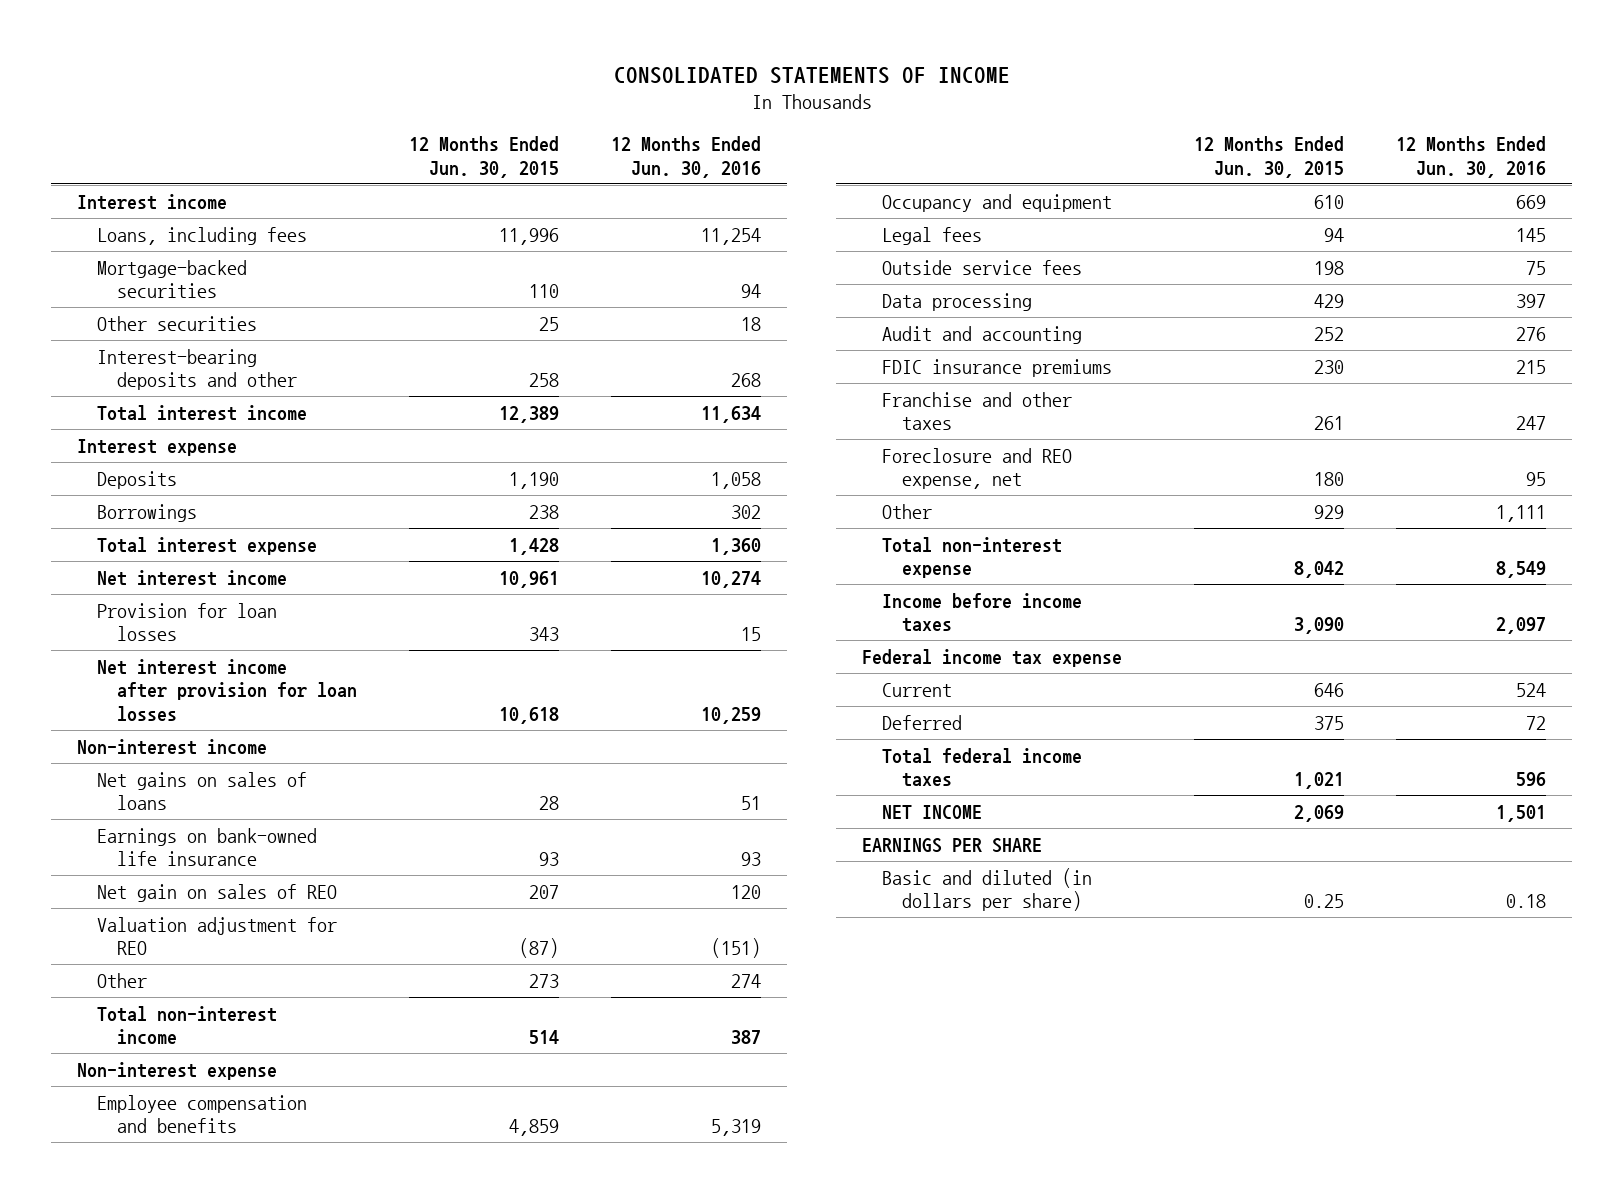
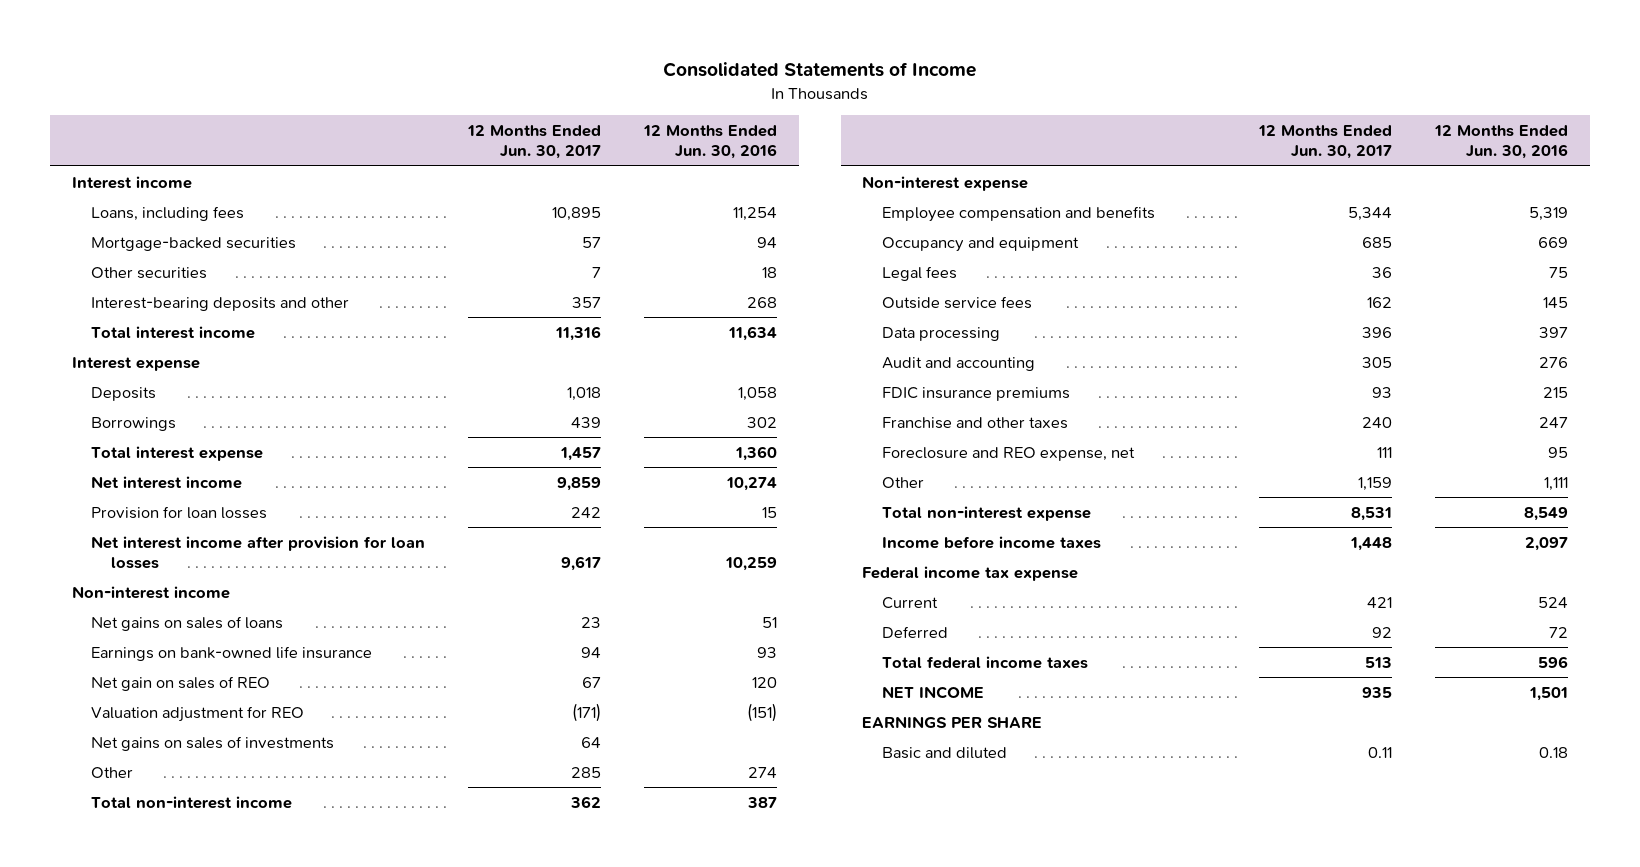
[613,66,1010,84] CONSOLIDATED STATEMENTS OF INCOME -> [662,62,976,78] Consolidated Statements of Income
[409,136,560,178] 12 Months Ended Jun. 30, 2015 -> none
none -> [467,125,602,160] 12 Months Ended Jun. 30, 2017
none -> [91,735,335,751] Net gains on sales of investments
[1516,227,1547,242] 145 -> [1549,266,1569,278] 75
[1526,260,1547,275] 75 -> [1543,296,1569,308] 145
[882,867,1093,912] Basic and diluted (in dollars per share) -> [881,746,1007,759] Basic and diluted

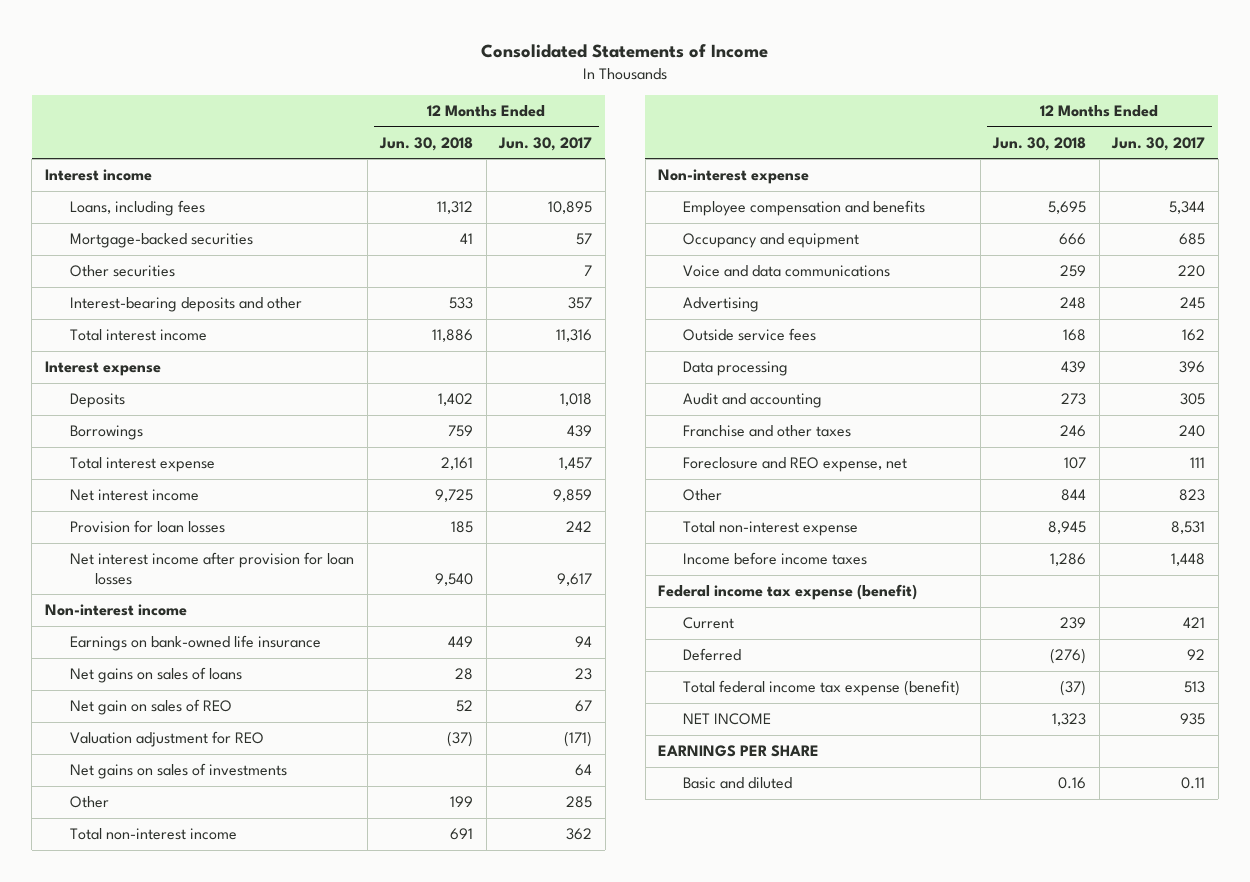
[643,125,778,160] 12 Months Ended Jun. 30, 2016 -> none
none -> [379,136,474,151] Jun. 30, 2018
[91,615,284,631] Net gains on sales of loans -> [70,667,243,684] Net gains on sales of loans
[881,265,957,281] Legal fees -> none
none -> [683,265,891,278] Voice and data communications
none -> [683,297,760,313] Advertising
[881,386,1070,401] FDIC insurance premiums -> none
[1358,476,1393,491] 1,159 -> [1179,489,1206,502] 823
[862,565,1079,581] Federal income tax expense -> [658,584,918,601] Federal income tax expense (benefit)
[881,655,1088,669] Total federal income taxes -> [683,680,961,697] Total federal income tax expense (benefit)

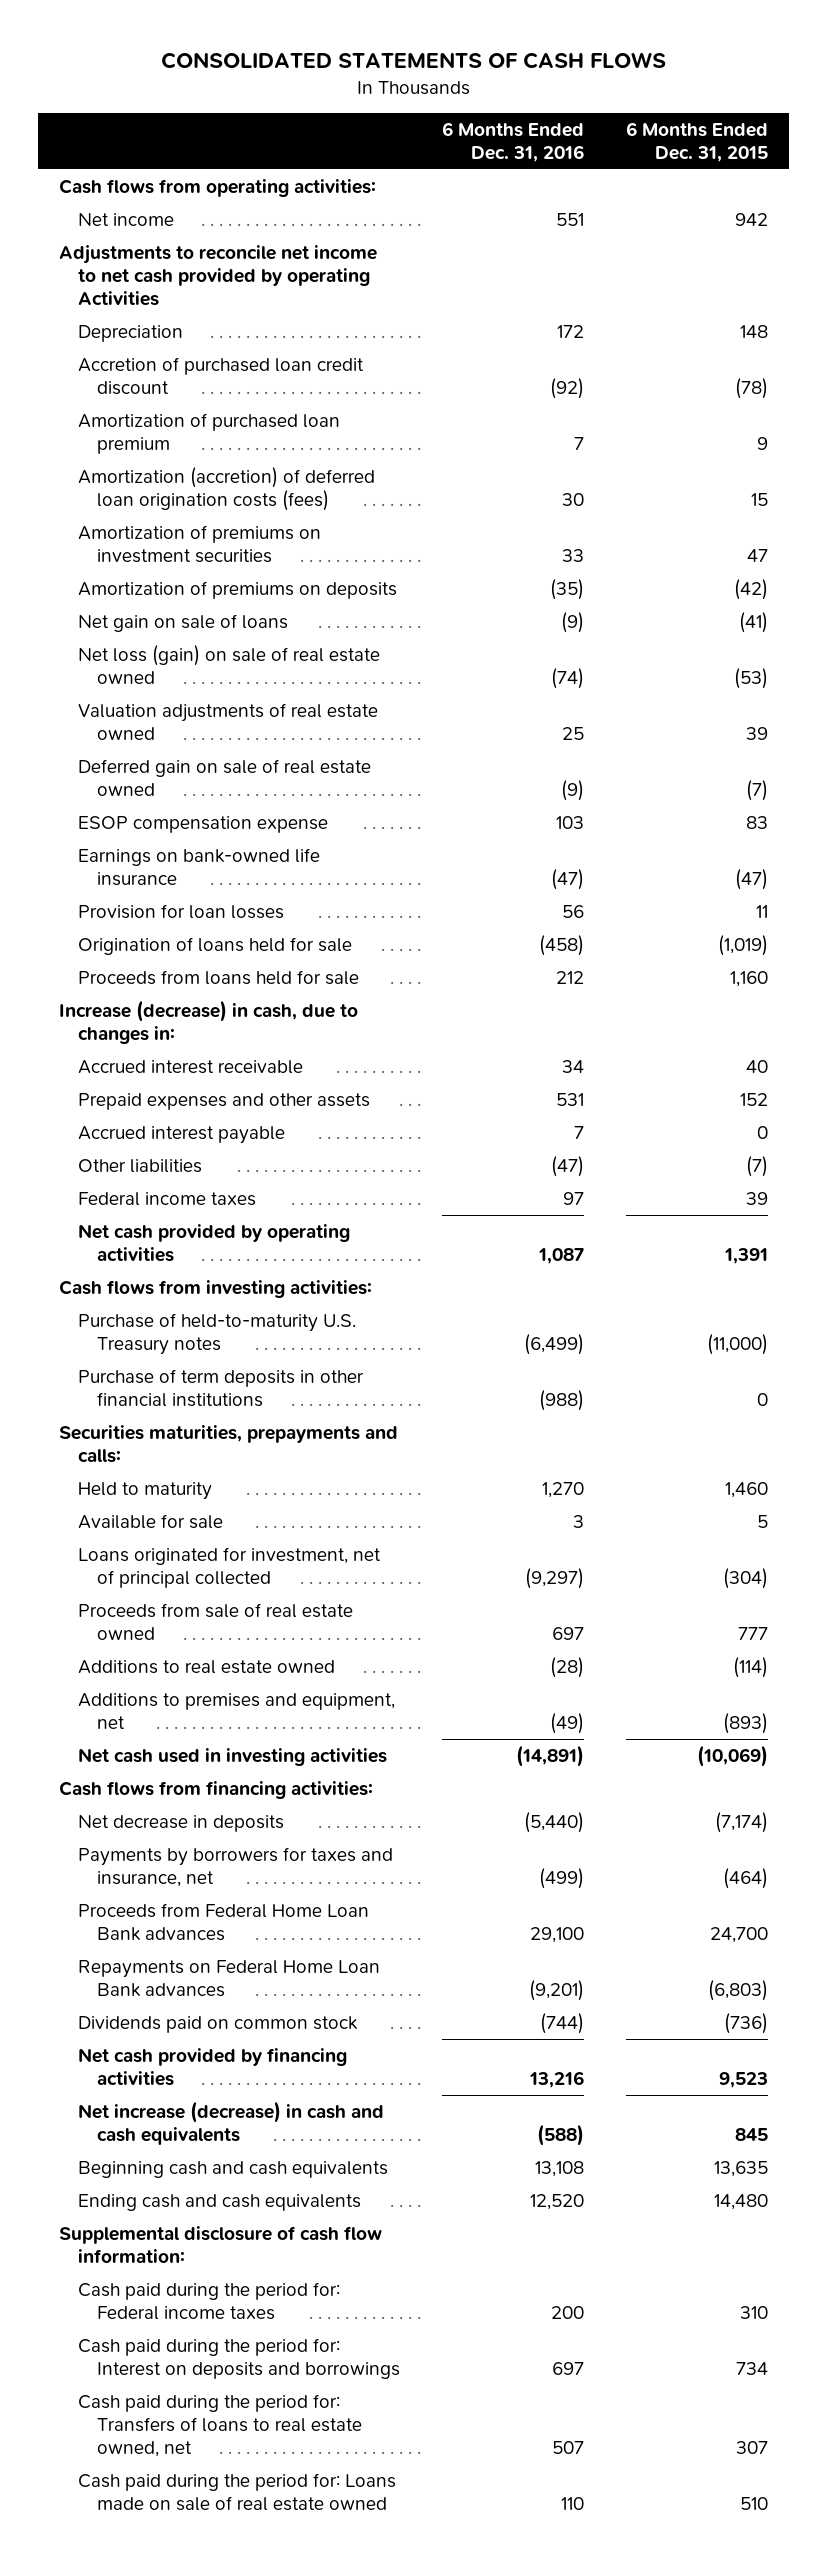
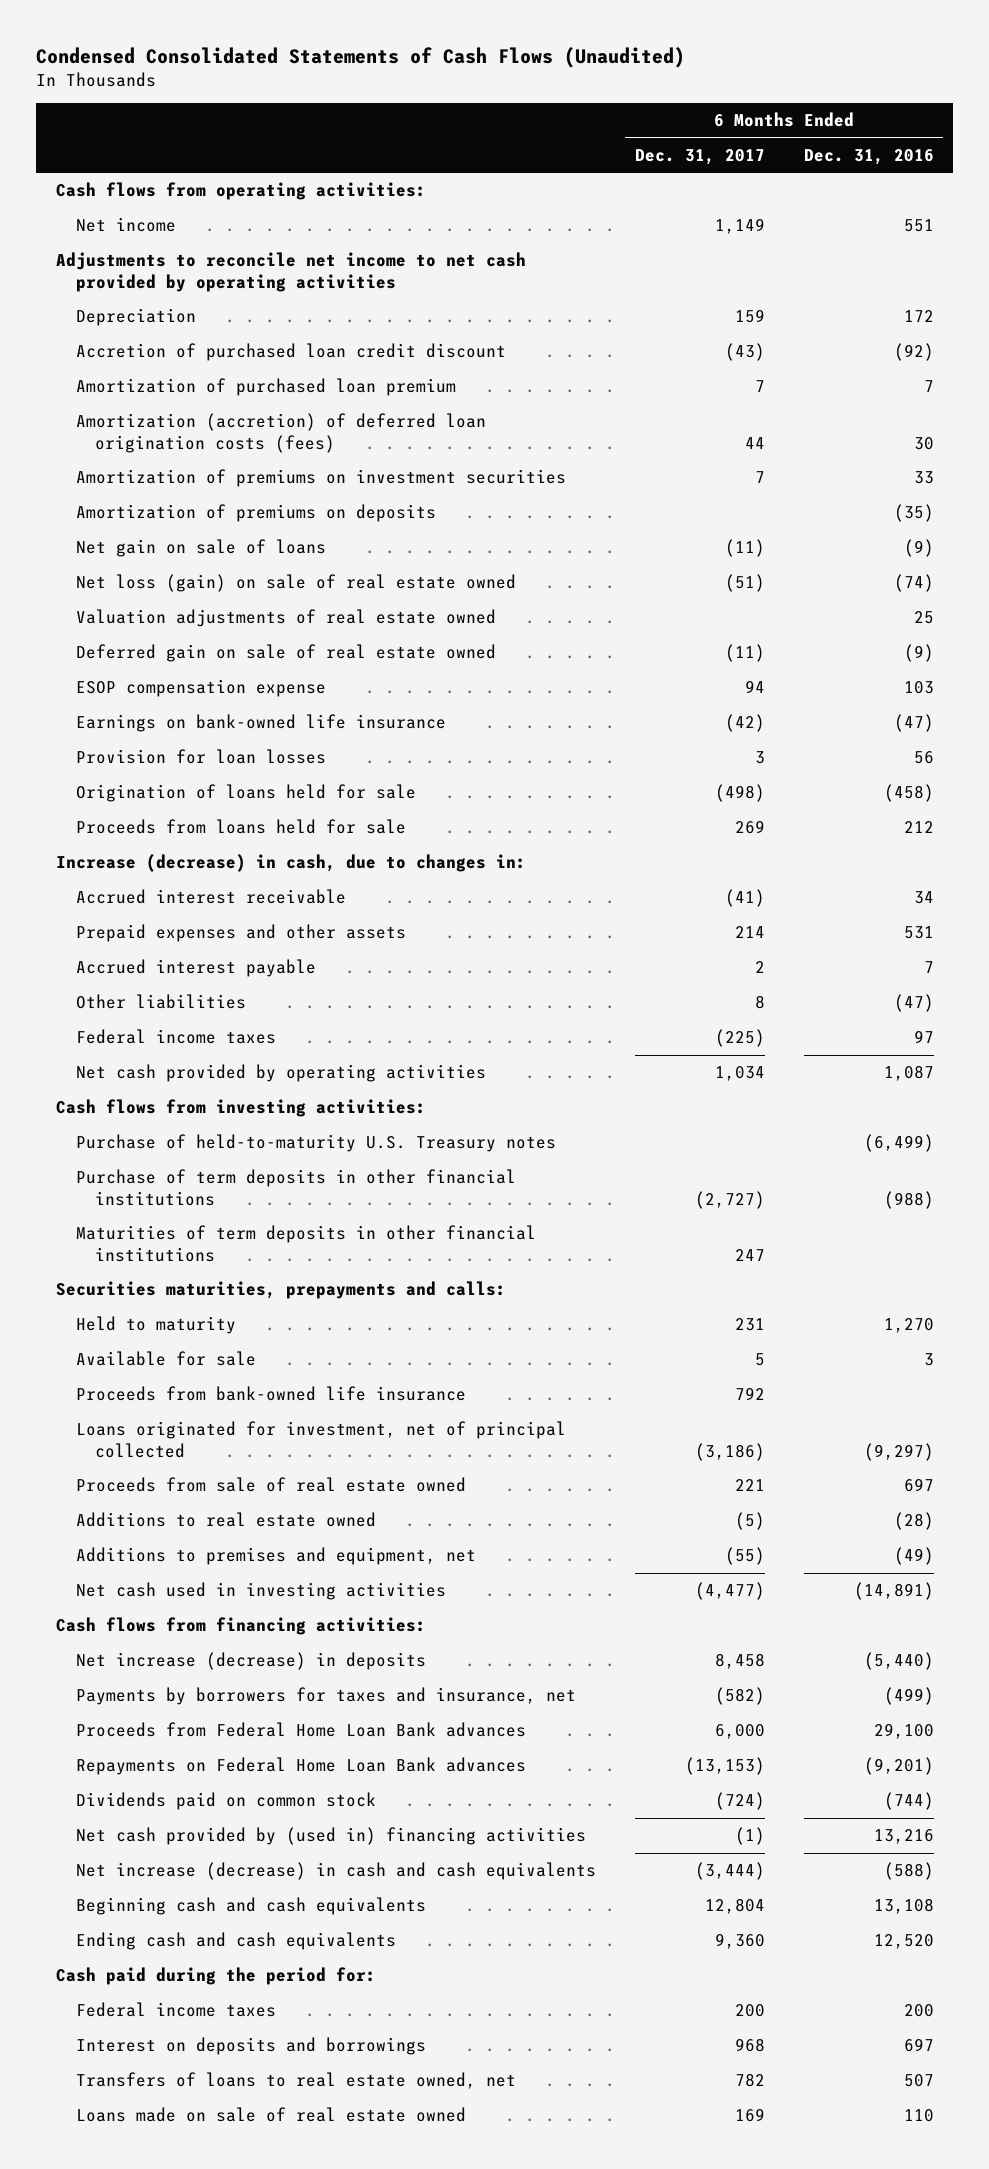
[160,52,666,70] CONSOLIDATED STATEMENTS OF CASH FLOWS -> [36,46,686,68] Condensed Consolidated Statements of Cash Flows (Unaudited)
[626,122,769,162] 6 Months Ended Dec. 31, 2015 -> none
none -> [634,148,765,165] Dec. 31, 2017
[59,244,378,306] Adjustments to reconcile net income to net cash provided by operating Activities -> [55,252,526,292] Adjustments to reconcile net income to net cash provided by operating activities
none -> [75,1225,536,1262] Maturities of term deposits in other financial institutions
none -> [75,1386,466,1402] Proceeds from bank-owned life insurance
[78,1814,285,1832] Net decrease in deposits -> [75,1652,426,1671] Net increase (decrease) in deposits
[78,2047,348,2086] Net cash provided by financing activities -> [75,1827,586,1846] Net cash provided by (used in) financing activities
[59,2225,383,2263] Supplemental disclosure of cash flow information: -> none
none -> [55,1967,376,1986] Cash paid during the period for:
[78,2281,341,2320] Cash paid during the period for: Federal income taxes -> [75,2002,276,2018] Federal income taxes
[78,2337,400,2379] Cash paid during the period for: Interest on deposits and borrowings -> [75,2037,426,2056] Interest on deposits and borrowings
[78,2393,362,2457] Cash paid during the period for: Transfers of loans to real estate owned, net -> [75,2072,516,2090] Transfers of loans to real estate owned, net
[78,2472,397,2511] Cash paid during the period for: Loans made on sale of real estate owned -> [75,2107,466,2123] Loans made on sale of real estate owned

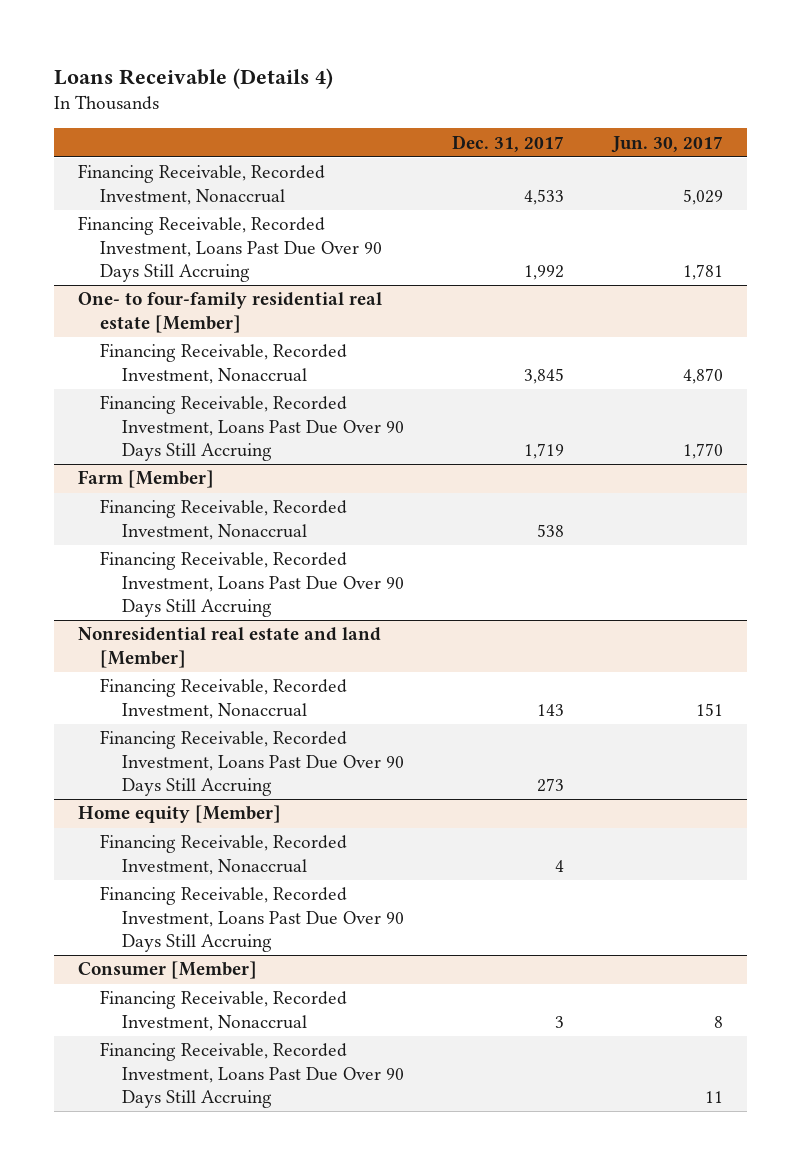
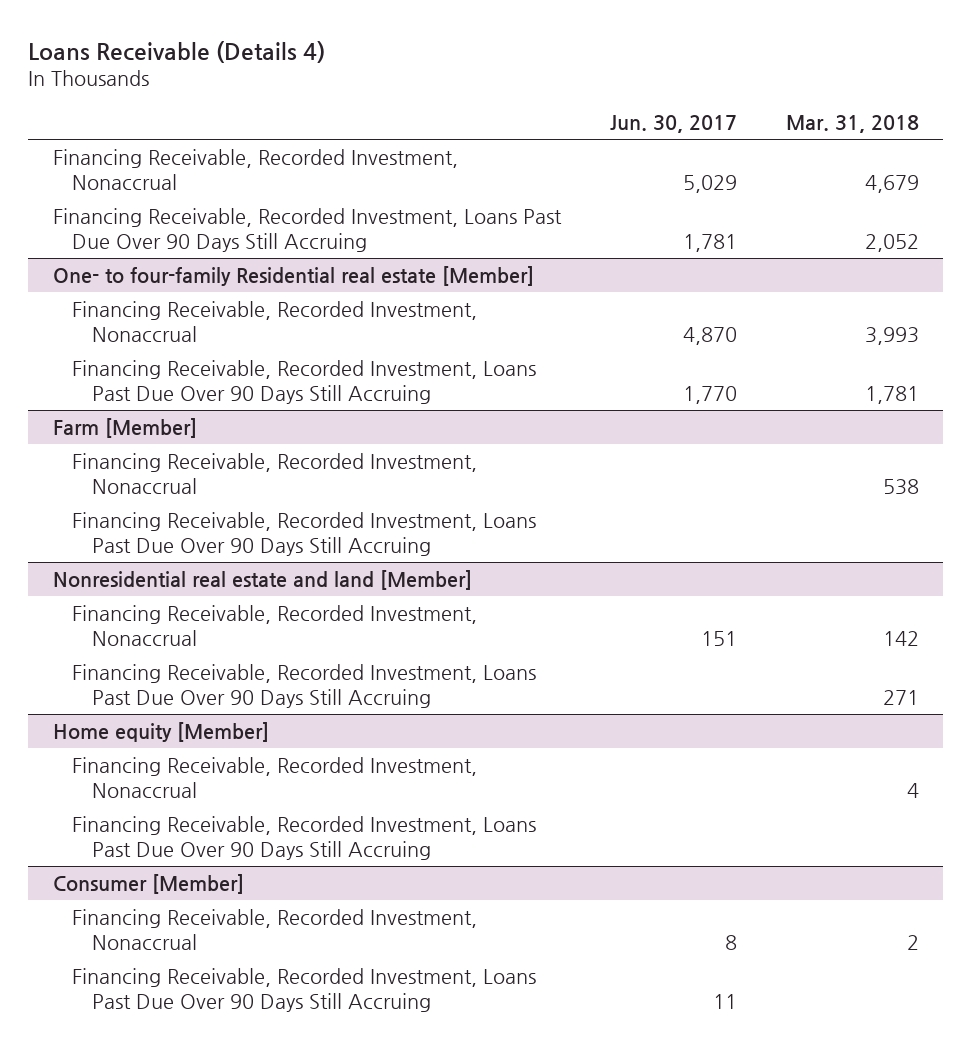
[452,134,565,152] Dec. 31, 2017 -> none
none -> [785,115,919,134] Mar. 31, 2018
[78,292,383,333] One- to four-family residential real estate [Member] -> [52,265,534,286] One- to four-family Residential real estate [Member]

